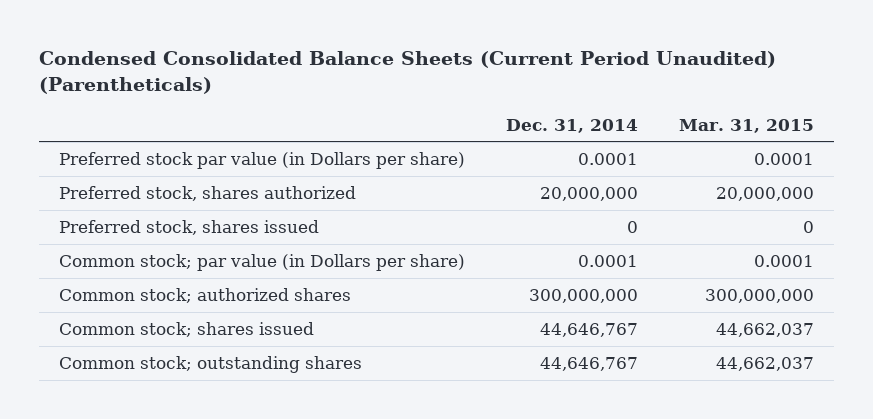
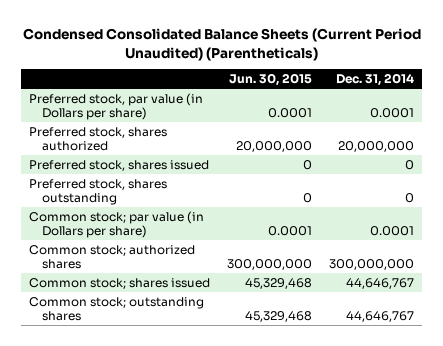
[678,118,814,133] Mar. 31, 2015 -> none
none -> [229,73,313,87] Jun. 30, 2015
[59,152,466,170] Preferred stock par value (in Dollars per share) -> [29,92,204,121] Preferred stock, par value (in Dollars per share)
none -> [29,178,168,206] Preferred stock, shares outstanding

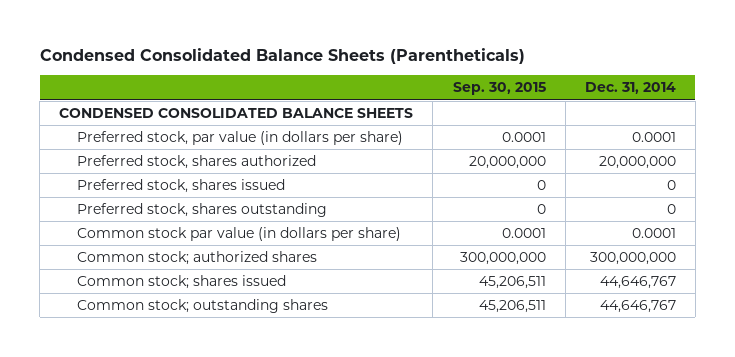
[22,28,421,61] Condensed Consolidated Balance Sheets (Current Period Unaudited) (Parentheticals) -> [39,48,525,65] Condensed Consolidated Balance Sheets (Parentheticals)
[229,73,313,87] Jun. 30, 2015 -> none
none -> [452,82,546,96] Sep. 30, 2015
none -> [59,108,414,119] CONDENSED CONSOLIDATED BALANCE SHEETS
[29,92,204,121] Preferred stock, par value (in Dollars per share) -> [77,131,404,146] Preferred stock, par value (in dollars per share)
[29,210,205,239] Common stock; par value (in Dollars per share) -> [77,227,402,242] Common stock par value (in dollars per share)

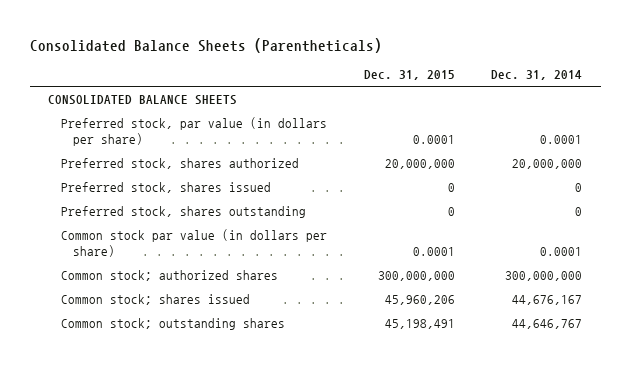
[39,48,525,65] Condensed Consolidated Balance Sheets (Parentheticals) -> [29,37,382,53] Consolidated Balance Sheets (Parentheticals)
[452,82,546,96] Sep. 30, 2015 -> none
none -> [363,70,455,81] Dec. 31, 2015
[59,108,414,119] CONDENSED CONSOLIDATED BALANCE SHEETS -> [48,95,238,106] CONSOLIDATED BALANCE SHEETS
[599,276,676,290] 44,646,767 -> [512,295,583,306] 44,676,167

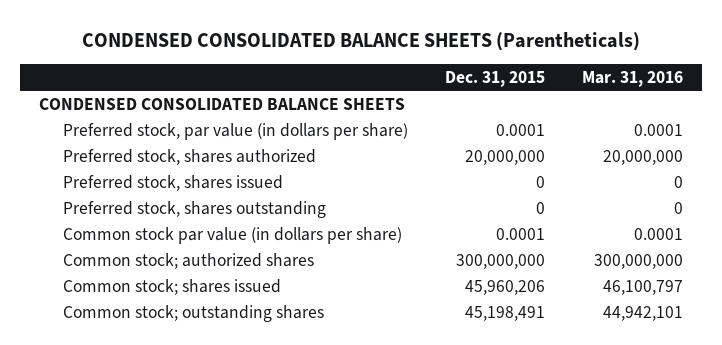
[29,37,382,53] Consolidated Balance Sheets (Parentheticals) -> [81,32,640,52] CONDENSED CONSOLIDATED BALANCE SHEETS (Parentheticals)
[491,70,583,81] Dec. 31, 2014 -> none
none -> [582,71,684,88] Mar. 31, 2016
[48,95,238,106] CONSOLIDATED BALANCE SHEETS -> [38,97,405,110] CONDENSED CONSOLIDATED BALANCE SHEETS

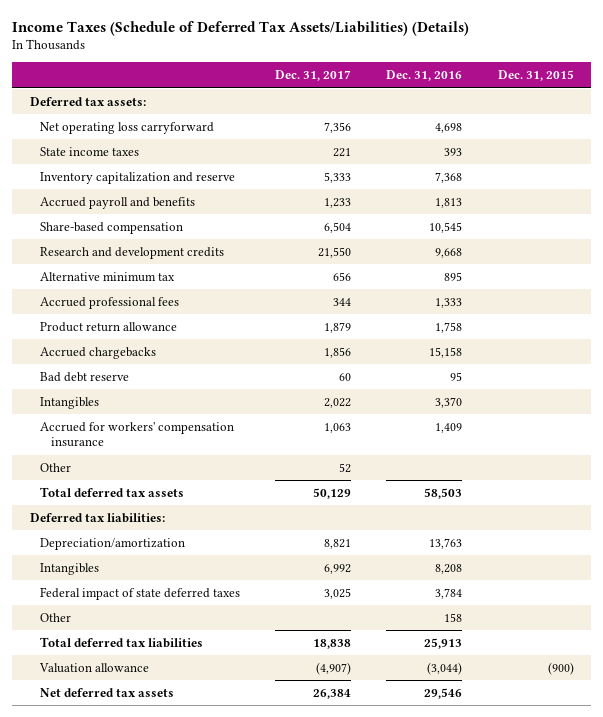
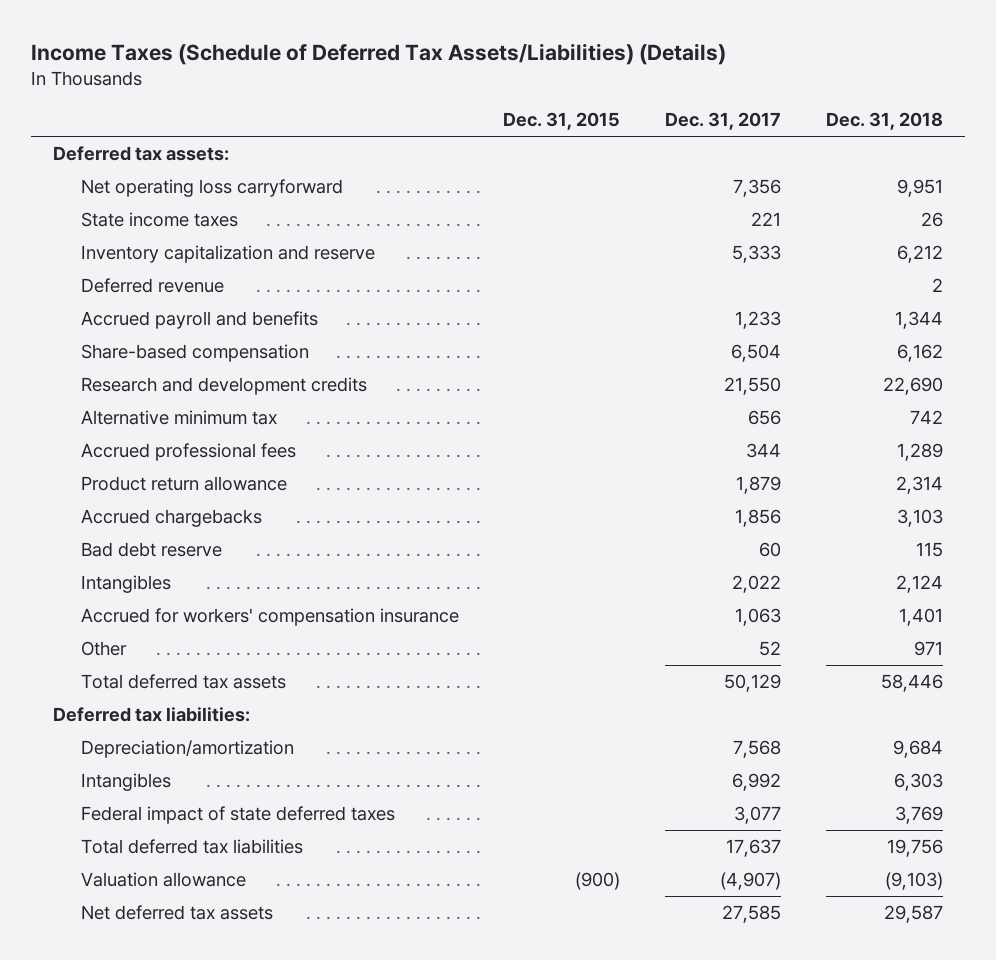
[386,70,463,82] Dec. 31, 2016 -> none
none -> [825,112,943,131] Dec. 31, 2018
none -> [80,277,224,293] Deferred revenue
[324,538,352,549] 8,821 -> [732,739,781,758] 7,568
[40,612,72,622] Other -> none
[324,587,352,599] 3,025 -> [733,805,781,824] 3,077
[313,638,352,649] 18,838 -> [725,838,781,857] 17,637
[313,688,352,699] 26,384 -> [721,904,781,923] 27,585

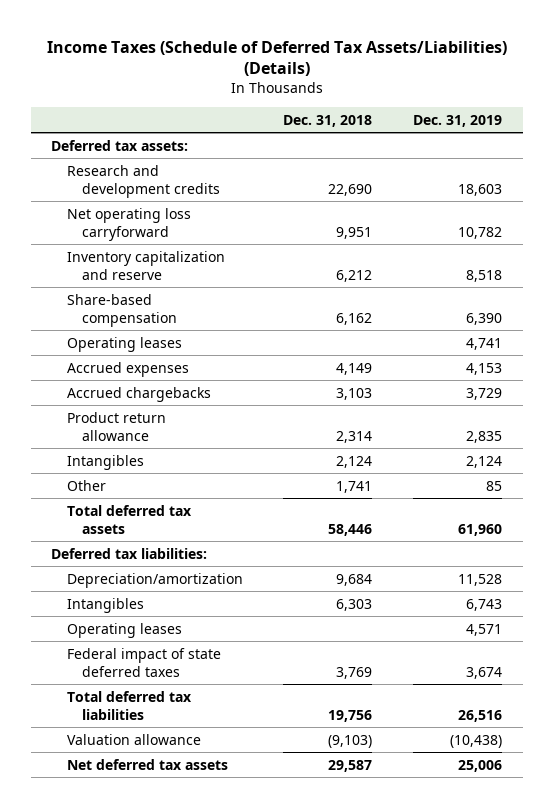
[503,112,621,131] Dec. 31, 2015 -> none
[664,112,781,131] Dec. 31, 2017 -> none
none -> [413,114,503,127] Dec. 31, 2019
[80,376,367,395] Research and development credits -> [66,164,220,198] Research and development credits
[80,211,238,227] State income taxes -> none
[80,277,224,293] Deferred revenue -> none
[80,310,318,329] Accrued payroll and benefits -> none
[80,409,277,425] Alternative minimum tax -> none
[80,442,296,461] Accrued professional fees -> none
none -> [66,336,182,352] Operating leases
none -> [66,361,189,377] Accrued expenses
[80,541,222,557] Bad debt reserve -> none
[80,475,287,491] Product return allowance -> [66,411,166,441] Product return allowance
[80,607,459,626] Accrued for workers' compensation insurance -> none
[913,640,943,656] 971 -> [336,480,373,493] 1,741
none -> [66,622,182,638] Operating leases

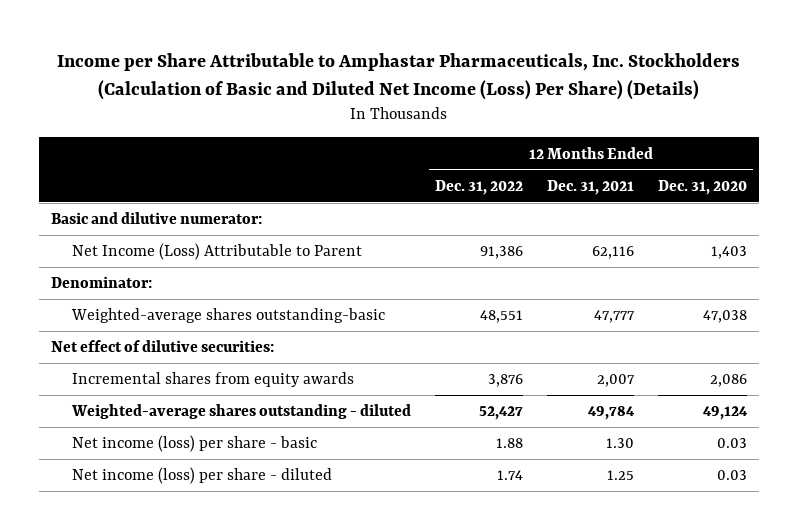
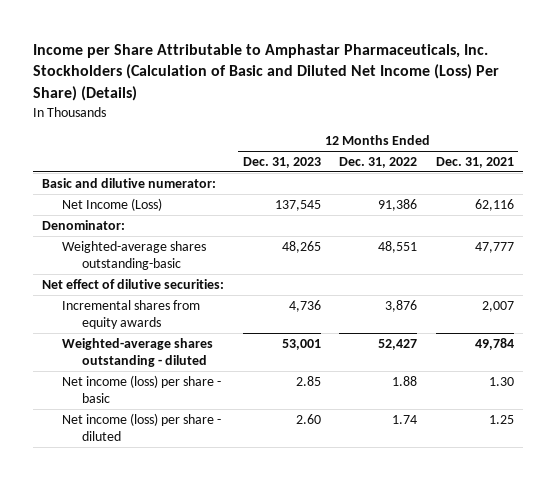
[658,179,748,195] Dec. 31, 2020 -> none
none -> [242,156,321,168] Dec. 31, 2023
[72,243,363,261] Net Income (Loss) Attributable to Parent -> [62,197,163,211] Net Income (Loss)

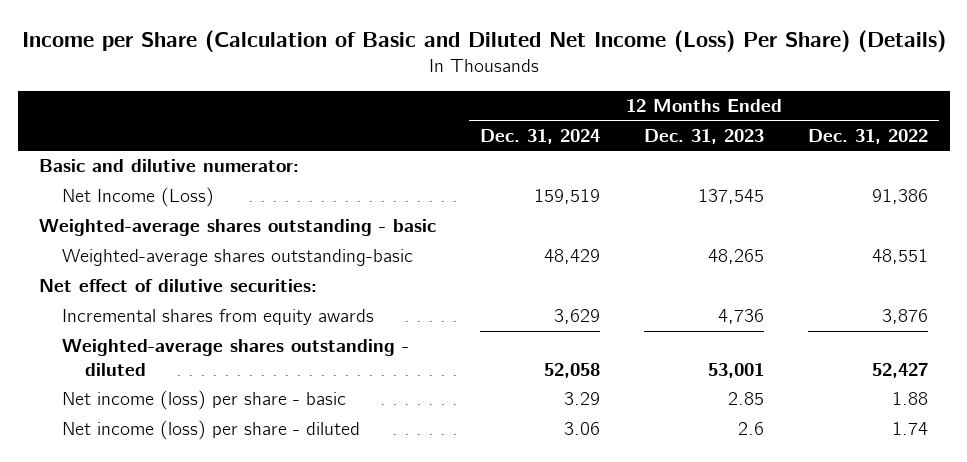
[33,43,500,101] Income per Share Attributable to Amphastar Pharmaceuticals, Inc. Stockholders (Calculation of Basic and Diluted Net Income (Loss) Per Share) (Details) -> [21,29,946,52] Income per Share (Calculation of Basic and Diluted Net Income (Loss) Per Share) (Details)
[435,156,514,168] Dec. 31, 2021 -> none
none -> [480,128,601,144] Dec. 31, 2024
[42,219,126,230] Denominator: -> [39,219,437,237] Weighted-average shares outstanding - basic
[295,413,321,424] 2.60 -> [738,422,765,436] 2.6

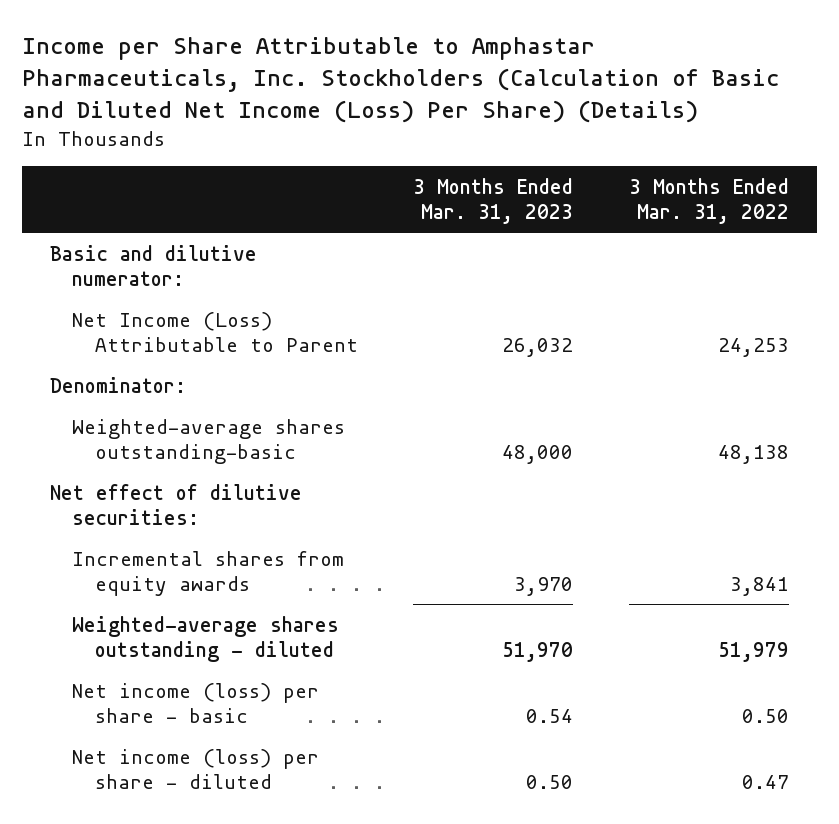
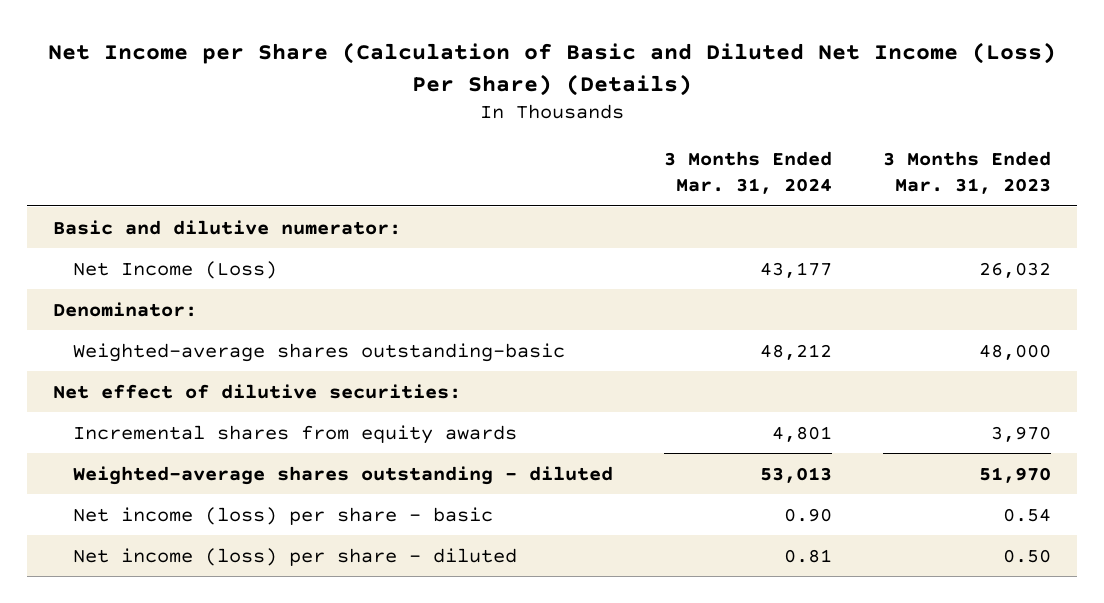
[22,37,780,123] Income per Share Attributable to Amphastar Pharmaceuticals, Inc. Stockholders (Calculation of Basic and Diluted Net Income (Loss) Per Share) (Details) -> [48,41,1057,96] Net Income per Share (Calculation of Basic and Diluted Net Income (Loss) Per Share) (Details)
[628,177,789,224] 3 Months Ended Mar. 31, 2022 -> none
none -> [663,151,832,195] 3 Months Ended Mar. 31, 2024
[72,311,358,352] Net Income (Loss) Attributable to Parent -> [72,260,277,279] Net Income (Loss)

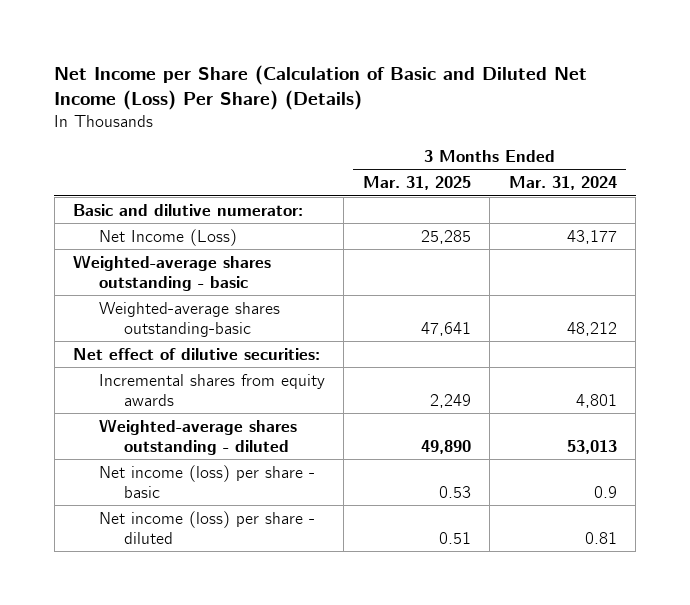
[883,151,1052,195] 3 Months Ended Mar. 31, 2023 -> none
none -> [362,176,471,191] Mar. 31, 2025
[52,301,197,317] Denominator: -> [73,254,272,291] Weighted-average shares outstanding - basic
[783,507,832,522] 0.90 -> [593,485,617,498] 0.9

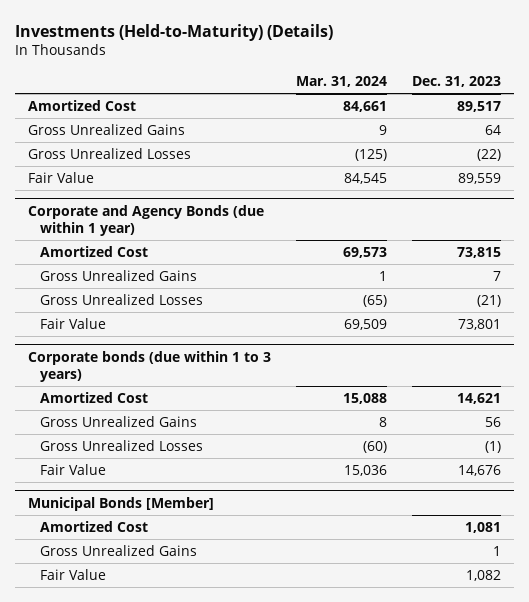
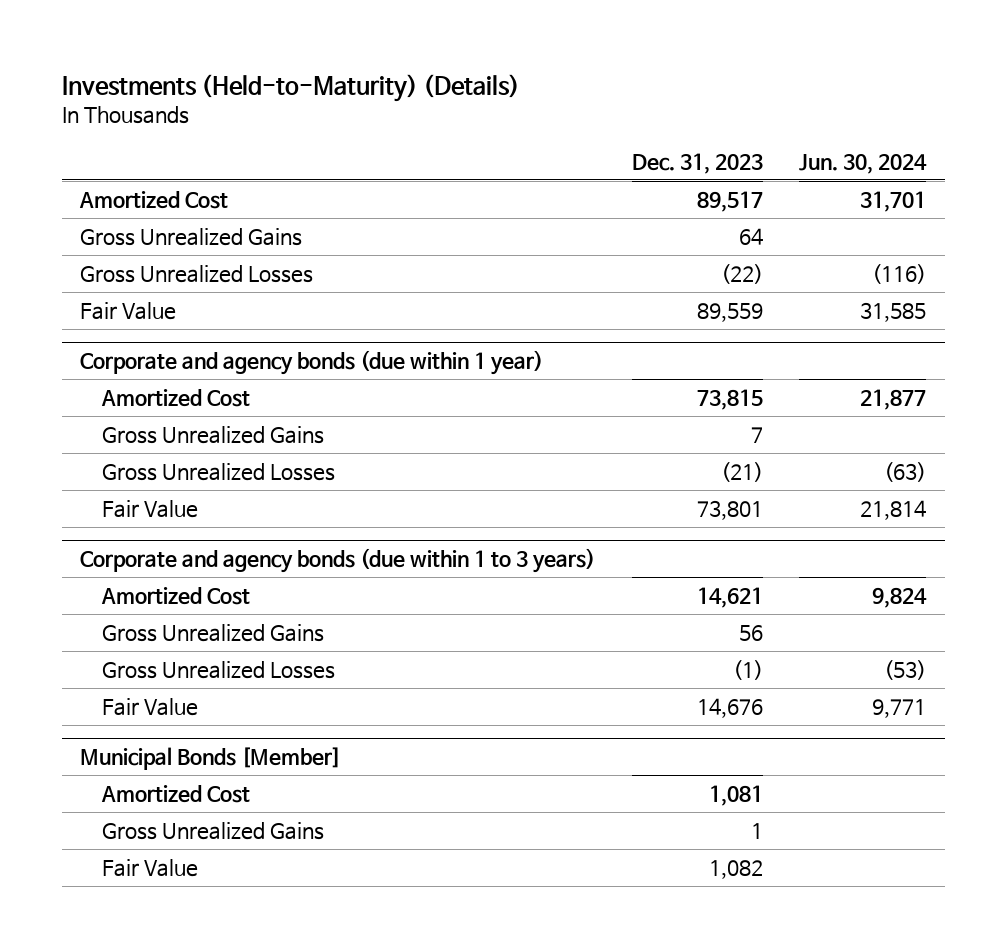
[296,76,388,88] Mar. 31, 2024 -> none
none -> [799,153,928,174] Jun. 30, 2024
[27,204,264,237] Corporate and Agency Bonds (due within 1 year) -> [80,350,544,376] Corporate and agency bonds (due within 1 year)
[27,350,271,383] Corporate bonds (due within 1 to 3 years) -> [80,548,596,574] Corporate and agency bonds (due within 1 to 3 years)

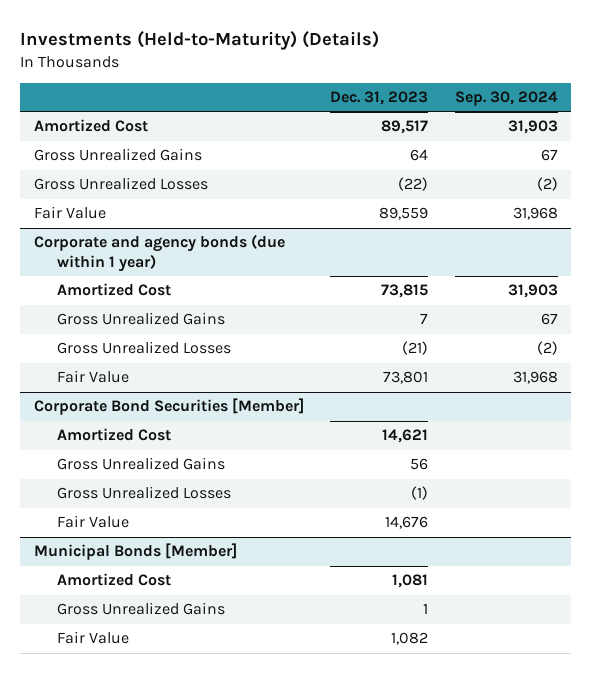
[799,153,928,174] Jun. 30, 2024 -> none
none -> [454,90,558,106] Sep. 30, 2024
[80,548,596,574] Corporate and agency bonds (due within 1 to 3 years) -> [33,398,304,416] Corporate Bond Securities [Member]

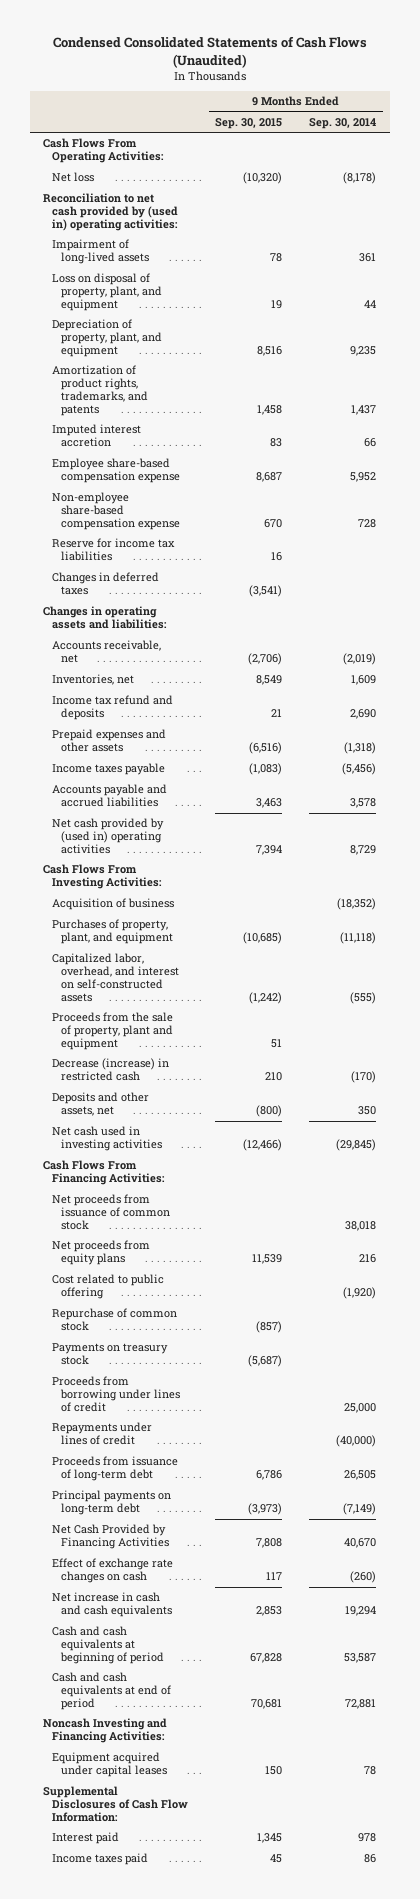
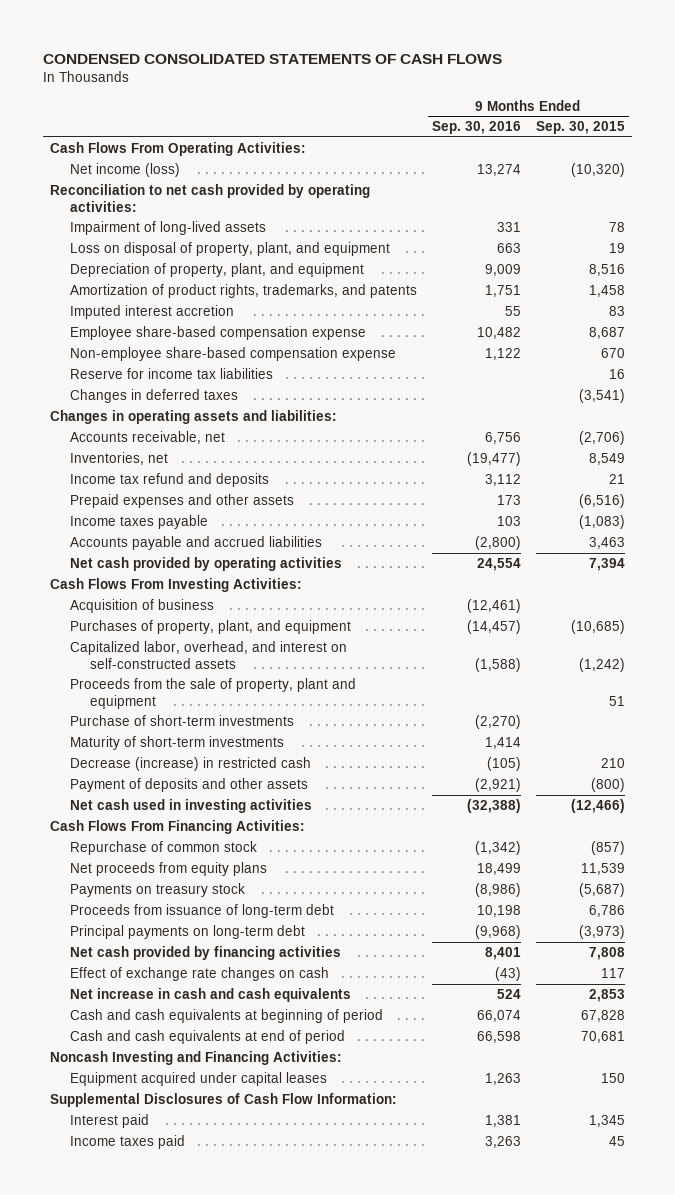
[52,36,367,68] Condensed Consolidated Statements of Cash Flows (Unaudited) -> [42,53,502,64] CONDENSED CONSOLIDATED STATEMENTS OF CASH FLOWS
[309,117,377,129] Sep. 30, 2014 -> none
none -> [431,121,521,135] Sep. 30, 2016
[52,172,95,183] Net loss -> [70,162,181,177] Net income (loss)
[43,193,179,232] Reconciliation to net cash provided by (used in) operating activities: -> [49,183,370,212] Reconciliation to net cash provided by operating activities:
[52,818,165,855] Net cash provided by (used in) operating activities -> [70,556,343,571] Net cash provided by operating activities
none -> [70,714,295,726] Purchase of short-term investments
none -> [70,735,285,750] Maturity of short-term investments
[52,1092,150,1117] Deposits and other assets, net -> [70,777,309,792] Payment of deposits and other assets
[52,1194,171,1231] Net proceeds from issuance of common stock -> none
[52,1274,165,1300] Cost related to public offering -> none
[52,1240,151,1266] Net proceeds from equity plans -> [70,861,268,876] Net proceeds from equity plans
[52,1376,181,1413] Proceeds from borrowing under lines of credit -> none
[52,1422,153,1446] Repayments under lines of credit -> none
[52,1524,170,1550] Net Cash Provided by Financing Activities -> [70,945,342,960] Net cash provided by financing activities

